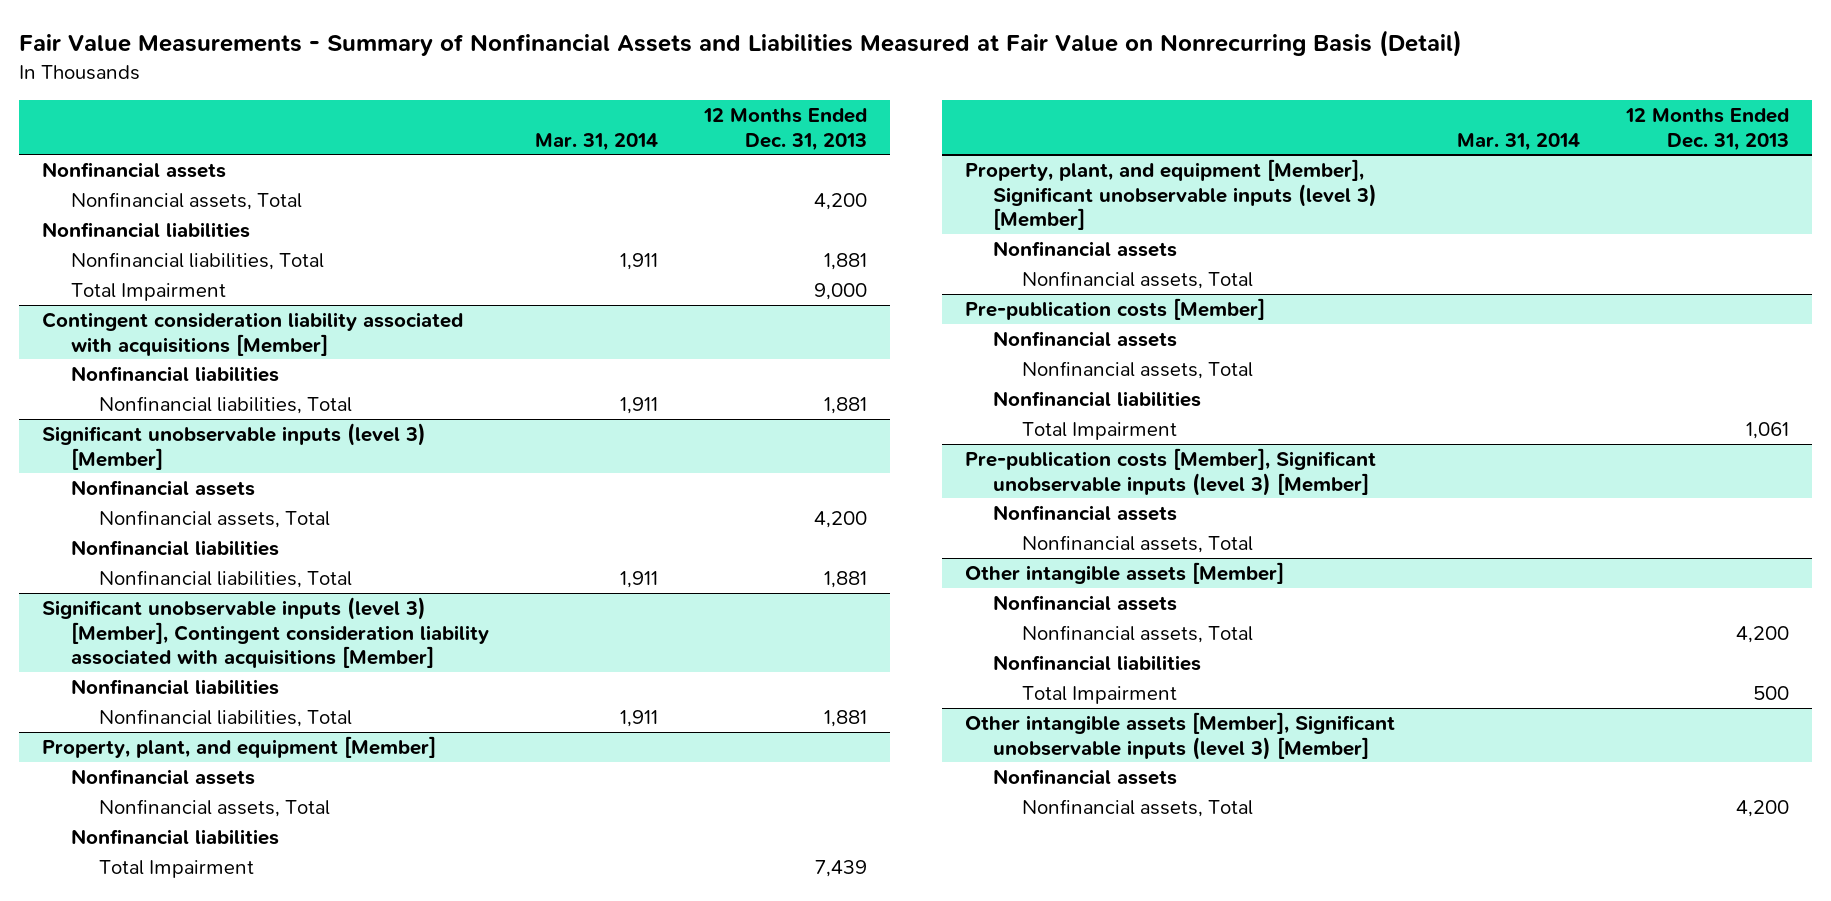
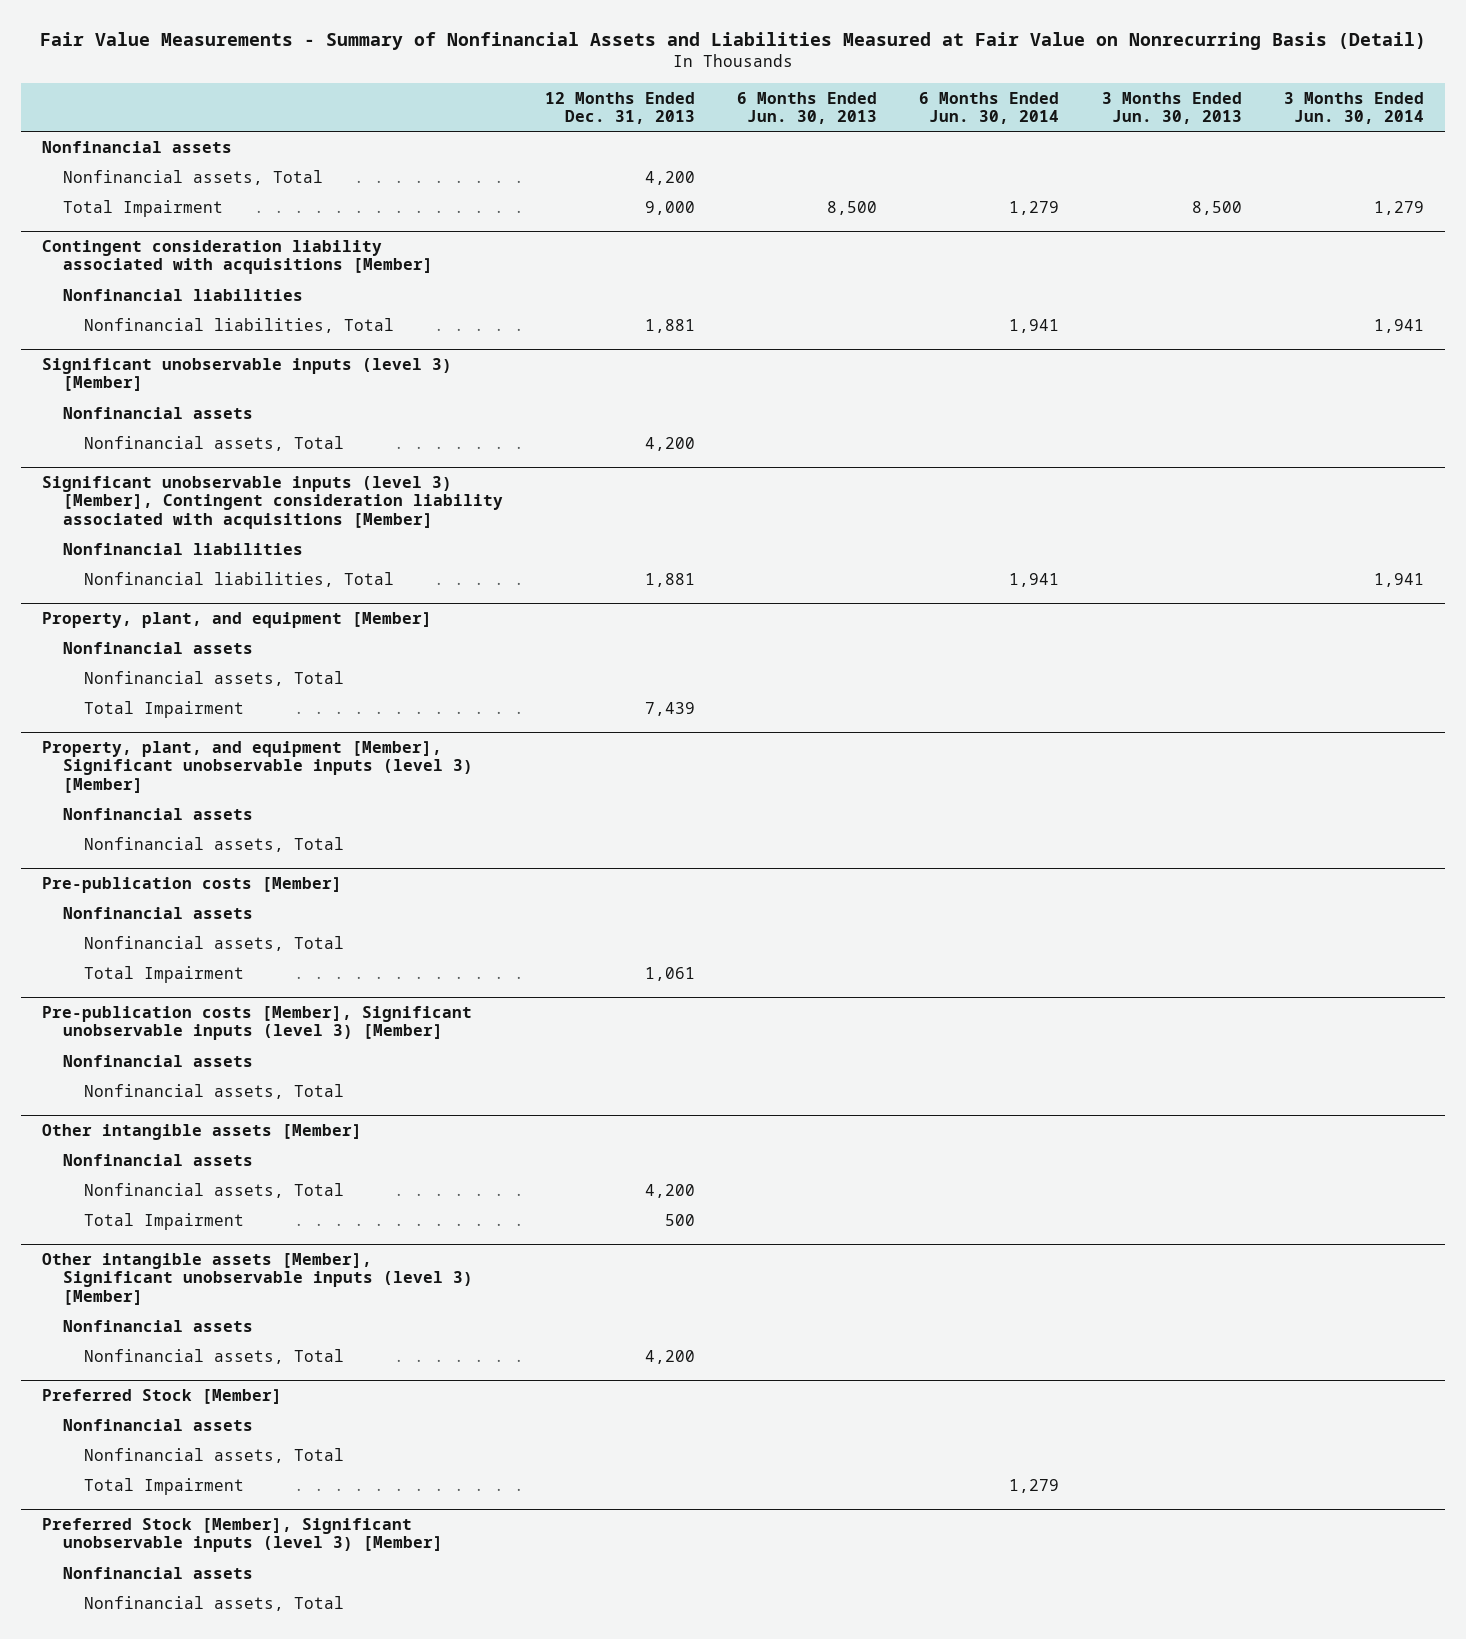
[534,132,658,151] Mar. 31, 2014 -> none
none -> [737,91,878,125] 6 Months Ended Jun. 30, 2013
none -> [919,91,1060,125] 6 Months Ended Jun. 30, 2014
none -> [1101,91,1242,125] 3 Months Ended Jun. 30, 2013
none -> [1283,91,1424,125] 3 Months Ended Jun. 30, 2014
[42,221,251,238] Nonfinancial liabilities -> none
[70,251,324,270] Nonfinancial liabilities, Total -> none
[70,539,279,556] Nonfinancial liabilities -> none
[99,569,353,588] Nonfinancial liabilities, Total -> none
[70,828,279,845] Nonfinancial liabilities -> none
[993,390,1202,407] Nonfinancial liabilities -> none
[993,654,1202,671] Nonfinancial liabilities -> none
none -> [42,1388,283,1404] Preferred Stock [Member]
none -> [63,1418,254,1431] Nonfinancial assets
none -> [83,1447,344,1463] Nonfinancial assets, Total
none -> [83,1477,244,1495] Total Impairment
none -> [42,1517,444,1553] Preferred Stock [Member], Significant unobservable inputs (level 3) [Member]
none -> [63,1566,254,1579] Nonfinancial assets
none -> [83,1595,344,1611] Nonfinancial assets, Total

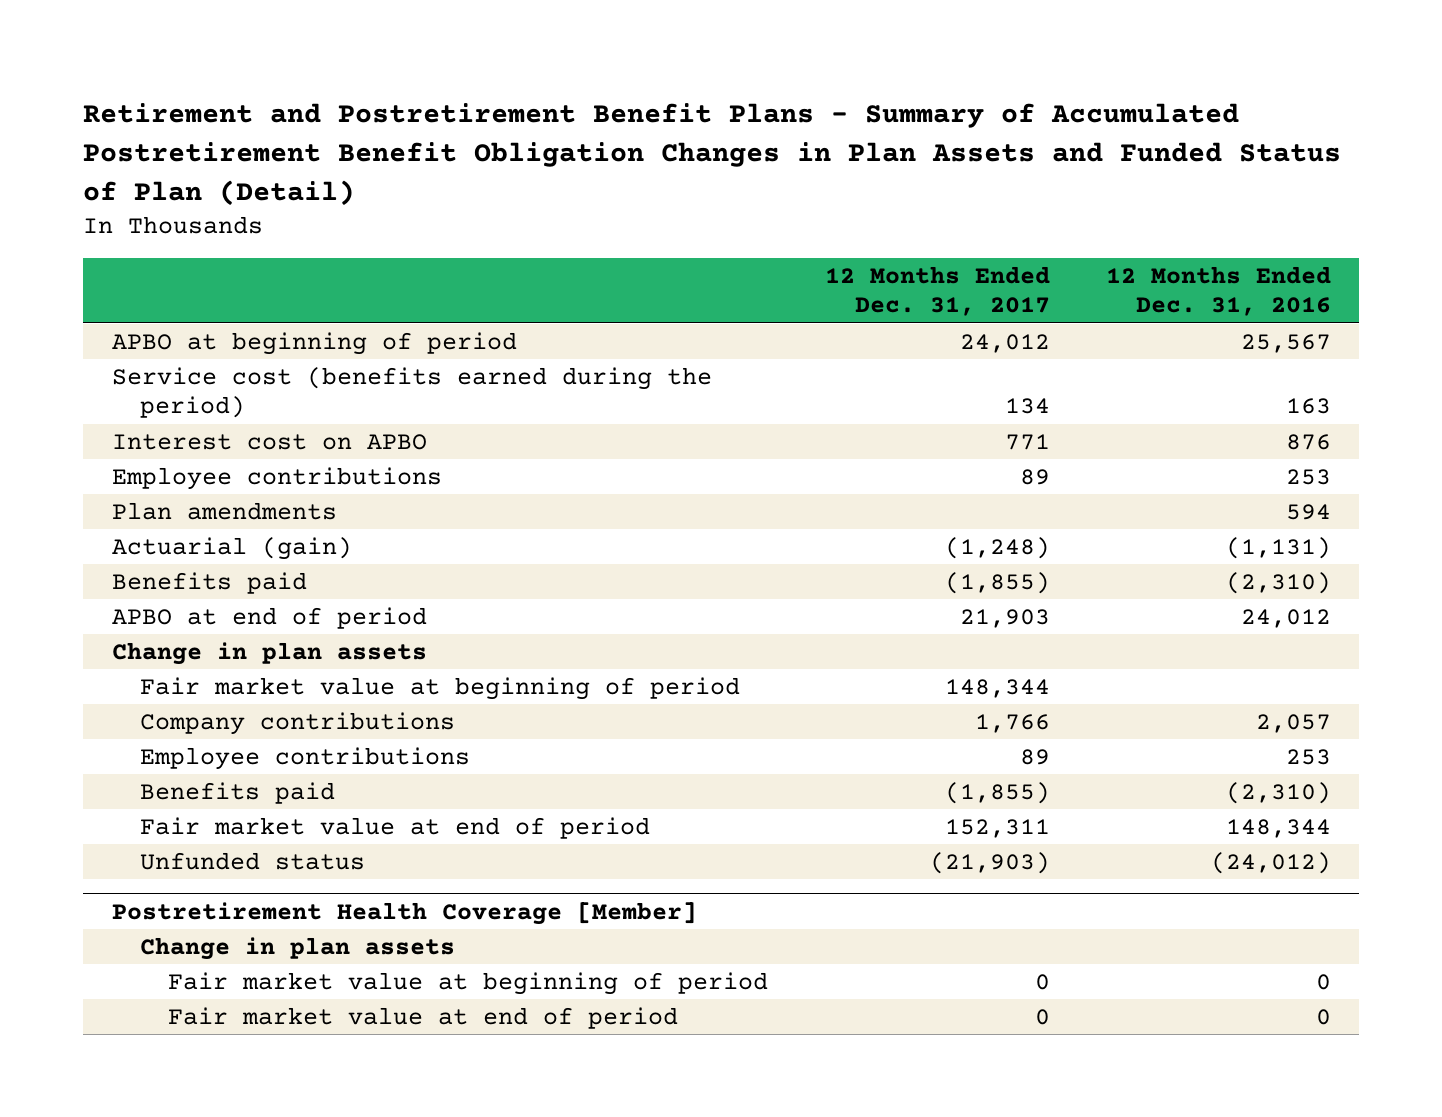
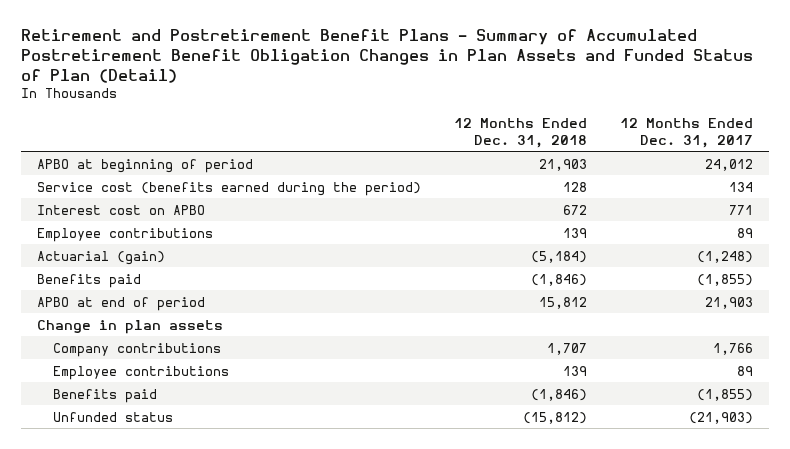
[1105,266,1331,317] 12 Months Ended Dec. 31, 2016 -> none
none -> [454,117,588,148] 12 Months Ended Dec. 31, 2018
[111,501,337,520] Plan amendments -> none
[140,676,741,700] Fair market value at beginning of period -> none
[140,816,651,839] Fair market value at end of period -> none
[111,901,697,925] Postretirement Health Coverage [Member] -> none
[140,936,456,960] Change in plan assets -> none
[168,971,769,995] Fair market value at beginning of period -> none
[168,1006,679,1029] Fair market value at end of period -> none

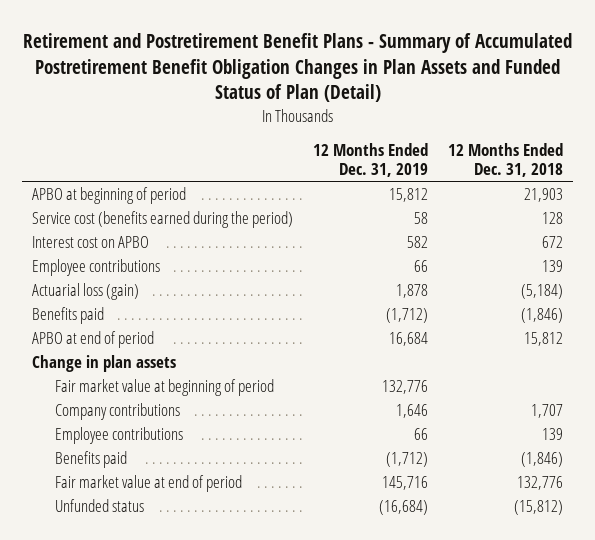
[619,117,753,148] 12 Months Ended Dec. 31, 2017 -> none
none -> [313,143,429,178] 12 Months Ended Dec. 31, 2019
[37,250,166,265] Actuarial (gain) -> [32,282,140,300] Actuarial loss (gain)
none -> [54,378,274,396] Fair market value at beginning of period
none -> [54,474,242,492] Fair market value at end of period

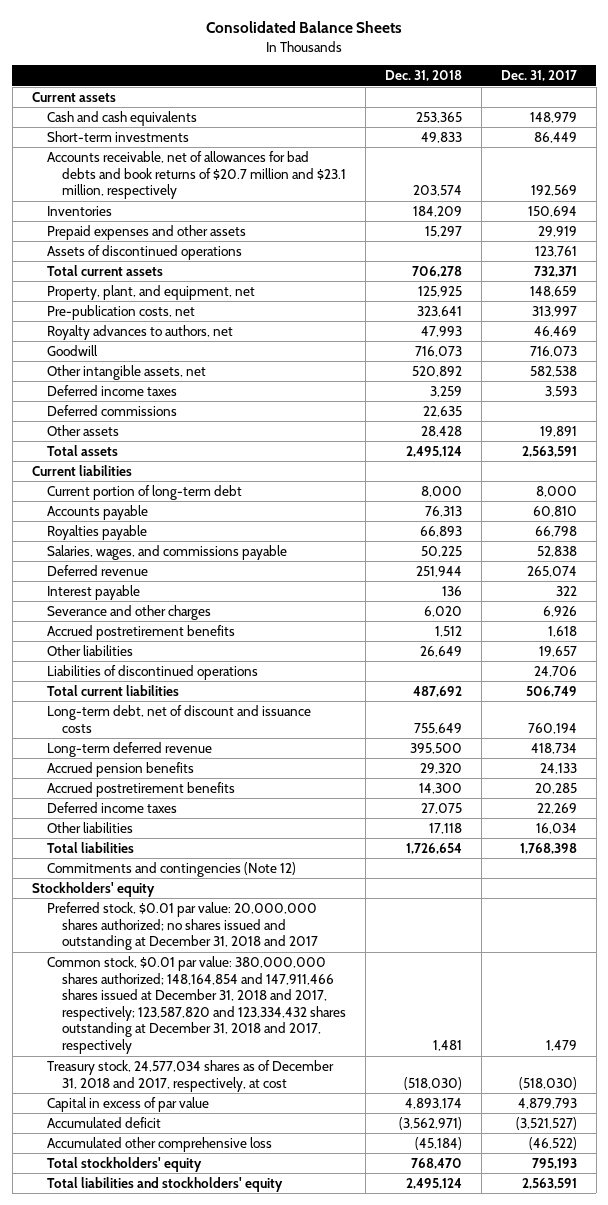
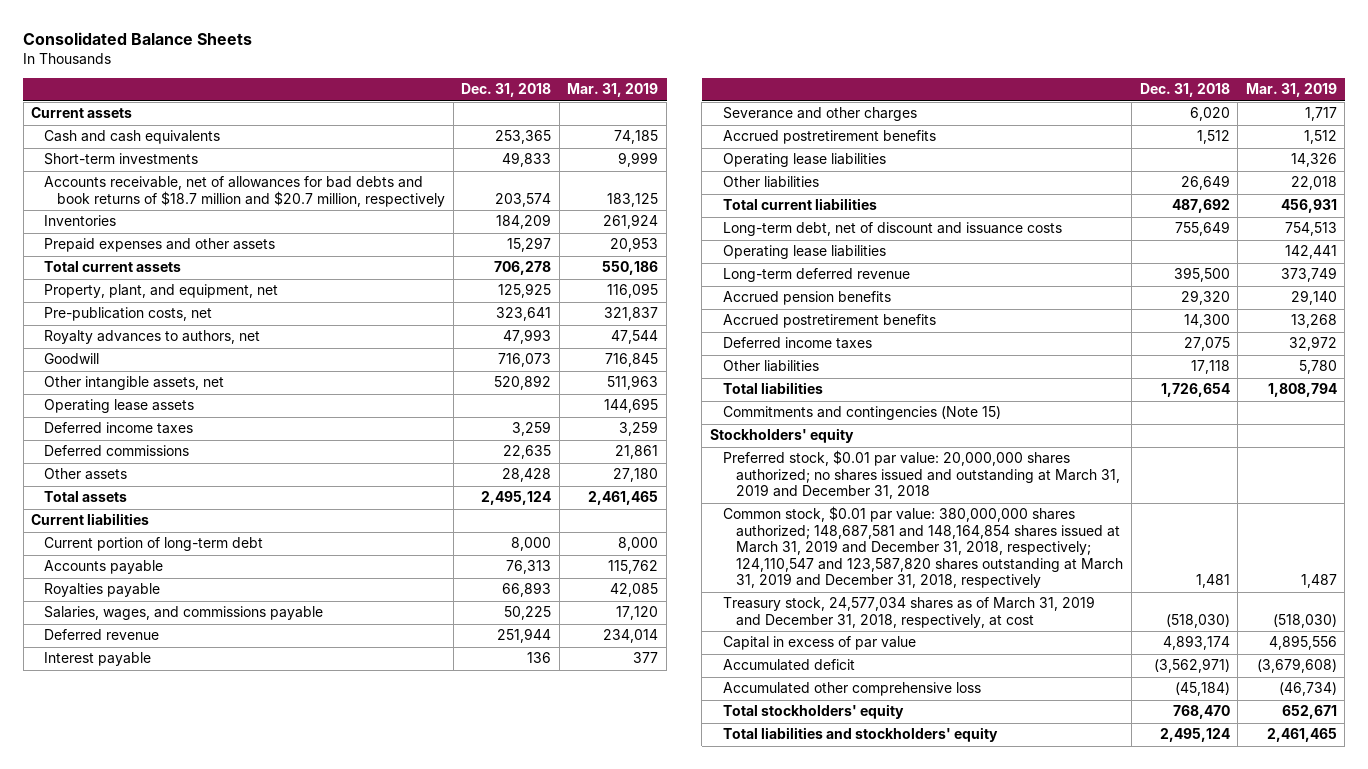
[500,70,577,82] Dec. 31, 2017 -> none
none -> [567,83,659,98] Mar. 31, 2019
[46,150,346,200] Accounts receivable, net of allowances for bad debts and book returns of $20.7 million and $23.1 million, respectively -> [44,176,446,207] Accounts receivable, net of allowances for bad debts and book returns of $18.7 million and $20.7 million, respectively
[46,244,242,260] Assets of discontinued operations -> none
none -> [44,399,195,414] Operating lease assets
none -> [722,153,886,168] Operating lease liabilities
[46,664,258,680] Liabilities of discontinued operations -> none
none -> [722,245,886,260] Operating lease liabilities
[46,861,296,877] Commitments and contingencies (Note 12) -> [722,406,1001,421] Commitments and contingencies (Note 15)
[46,901,318,951] Preferred stock, $0.01 par value: 20,000,000 shares authorized; no shares issued and outstanding at December 31, 2018 and 2017 -> [722,450,1120,500] Preferred stock, $0.01 par value: 20,000,000 shares authorized; no shares issued and outstanding at March 31, 2019 and December 31, 2018
[46,955,346,1055] Common stock, $0.01 par value: 380,000,000 shares authorized; 148,164,854 and 147,911,466 shares issued at December 31, 2018 and 2017, respectively; 123,587,820 and 123,334,432 shares outstanding at December 31, 2018 and 2017, respectively -> [722,506,1123,589] Common stock, $0.01 par value: 380,000,000 shares authorized; 148,687,581 and 148,164,854 shares issued at March 31, 2019 and December 31, 2018, respectively; 124,110,547 and 123,587,820 shares outstanding at March 31, 2019 and December 31, 2018, respectively
[46,1059,334,1092] Treasury stock, 24,577,034 shares as of December 31, 2018 and 2017, respectively, at cost -> [722,596,1095,628] Treasury stock, 24,577,034 shares as of March 31, 2019 and December 31, 2018, respectively, at cost

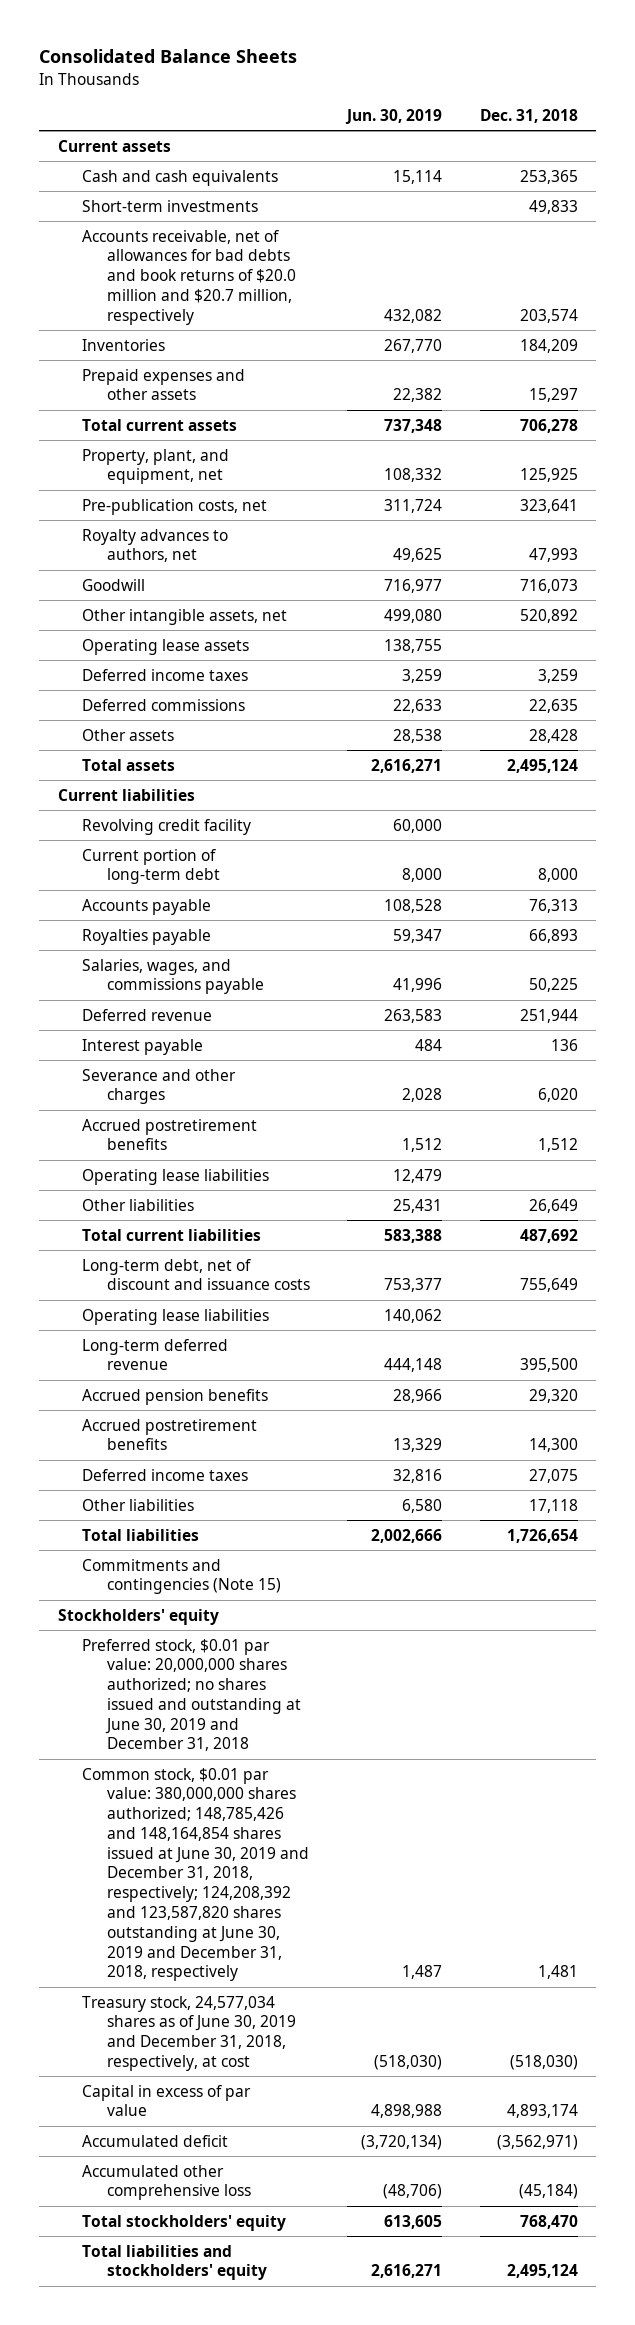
[567,83,659,98] Mar. 31, 2019 -> none
none -> [345,108,443,124] Jun. 30, 2019
[44,176,446,207] Accounts receivable, net of allowances for bad debts and book returns of $18.7 million and $20.7 million, respectively -> [82,229,297,325] Accounts receivable, net of allowances for bad debts and book returns of $20.0 million and $20.7 million, respectively
none -> [82,818,252,835] Revolving credit facility
[722,450,1120,500] Preferred stock, $0.01 par value: 20,000,000 shares authorized; no shares issued and outstanding at March 31, 2019 and December 31, 2018 -> [82,1638,302,1752] Preferred stock, $0.01 par value: 20,000,000 shares authorized; no shares issued and outstanding at June 30, 2019 and December 31, 2018
[722,506,1123,589] Common stock, $0.01 par value: 380,000,000 shares authorized; 148,687,581 and 148,164,854 shares issued at March 31, 2019 and December 31, 2018, respectively; 124,110,547 and 123,587,820 shares outstanding at March 31, 2019 and December 31, 2018, respectively -> [82,1767,310,1982] Common stock, $0.01 par value: 380,000,000 shares authorized; 148,785,426 and 148,164,854 shares issued at June 30, 2019 and December 31, 2018, respectively; 124,208,392 and 123,587,820 shares outstanding at June 30, 2019 and December 31, 2018, respectively
[722,596,1095,628] Treasury stock, 24,577,034 shares as of March 31, 2019 and December 31, 2018, respectively, at cost -> [82,1995,297,2071] Treasury stock, 24,577,034 shares as of June 30, 2019 and December 31, 2018, respectively, at cost

